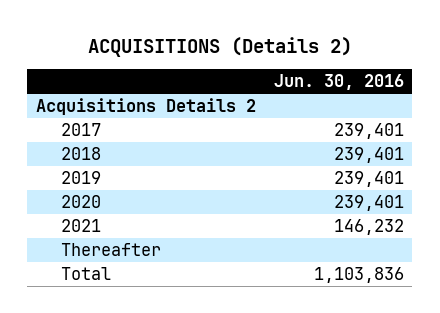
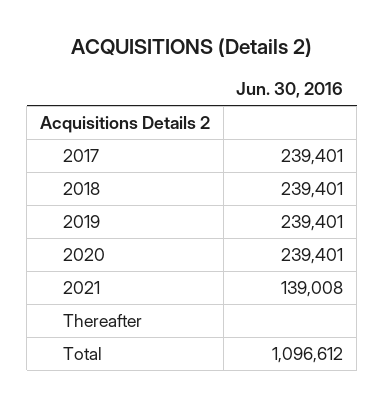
[333,219,404,236] 146,232 -> [281,281,344,298] 139,008
[313,267,404,284] 1,103,836 -> [272,347,344,364] 1,096,612

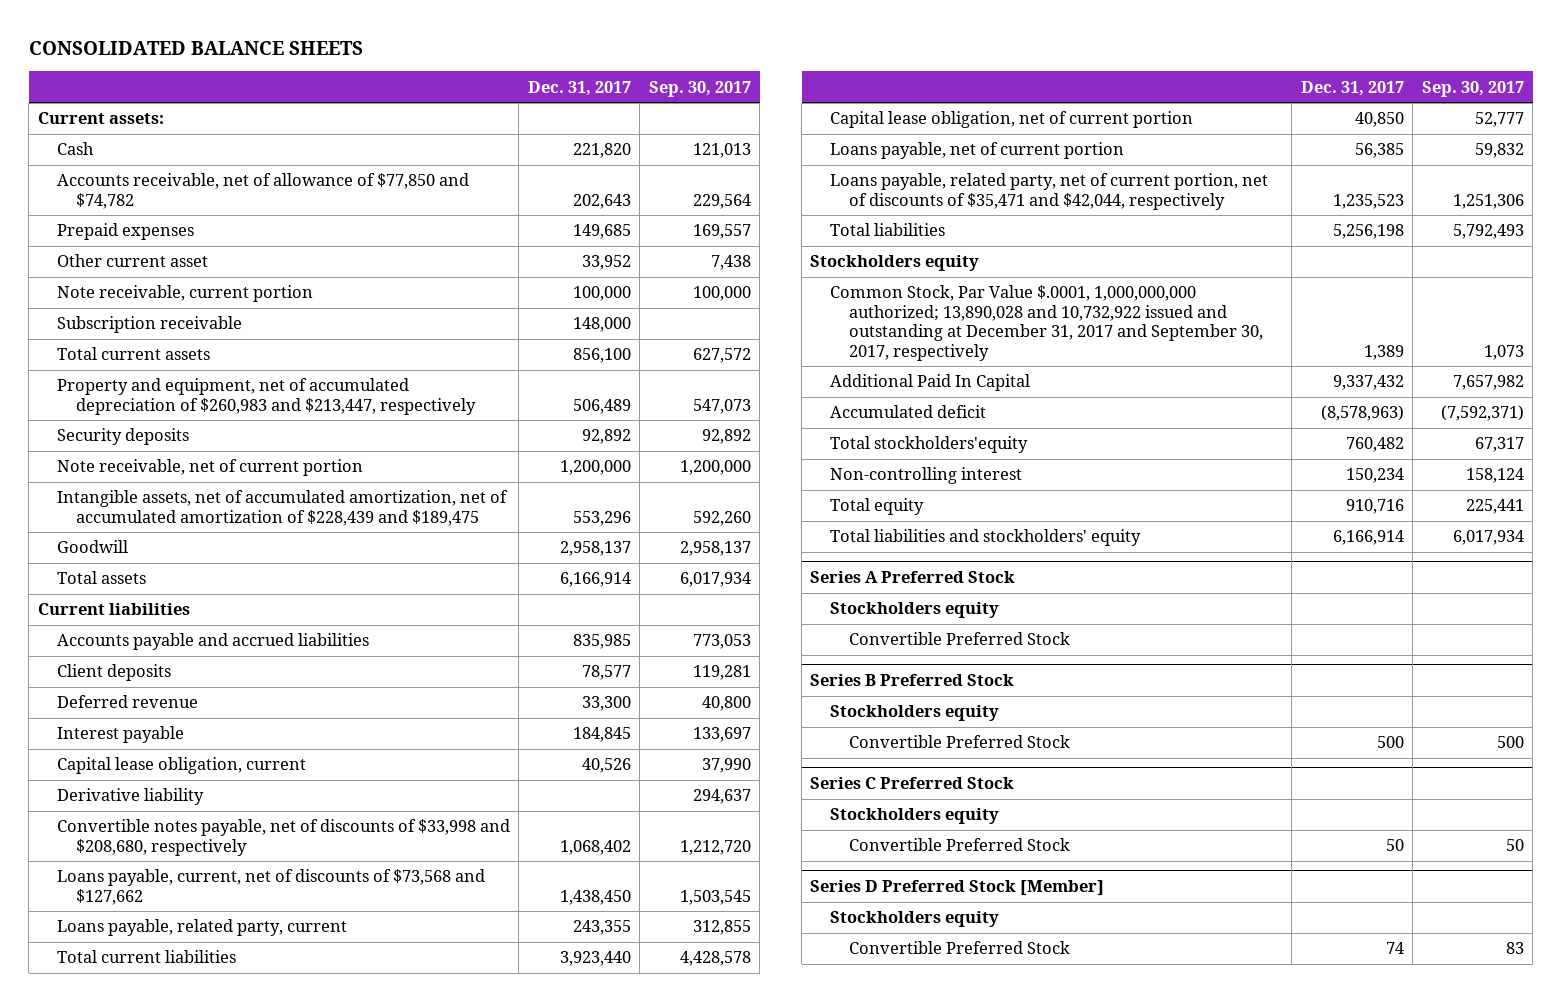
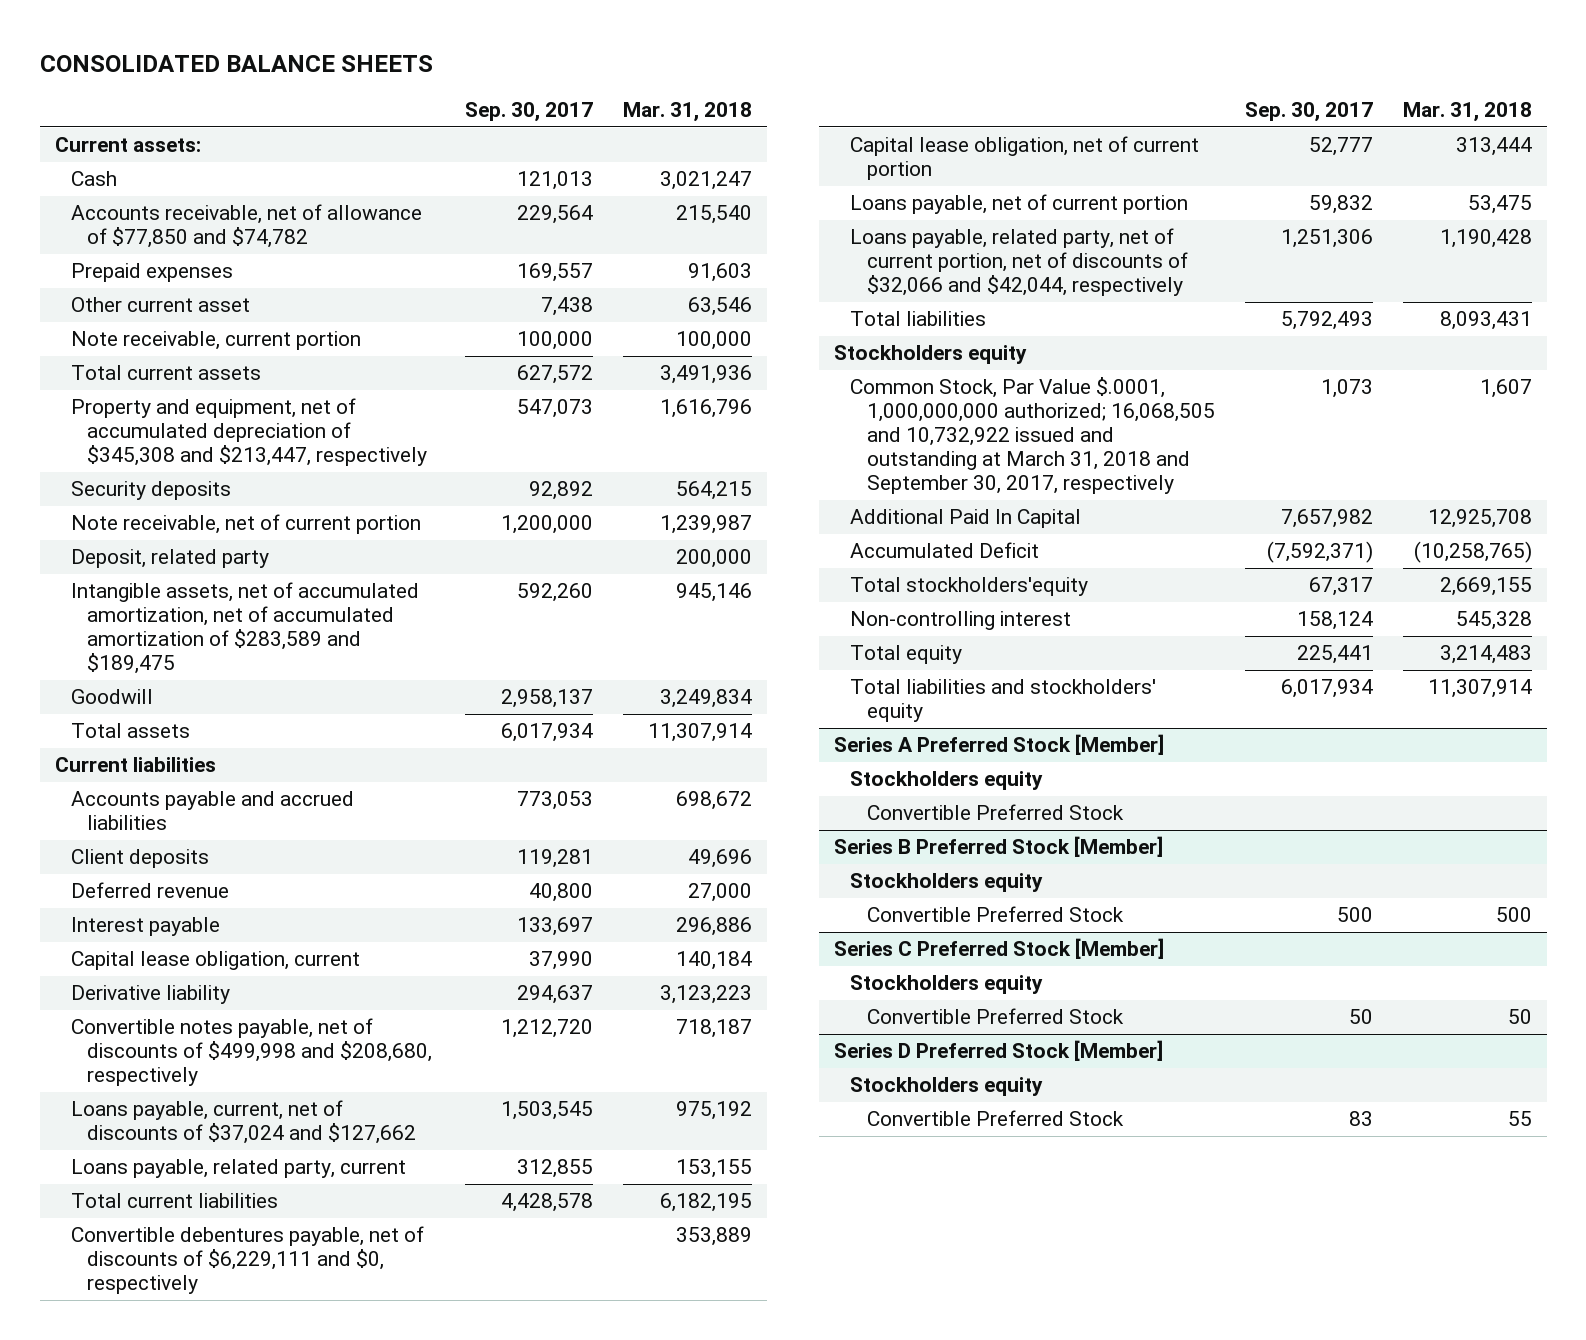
[527,80,631,96] Dec. 31, 2017 -> none
none -> [623,101,753,122] Mar. 31, 2018
[56,316,242,334] Subscription receivable -> none
[56,378,477,415] Property and equipment, net of accumulated depreciation of $260,983 and $213,447, respectively -> [70,398,428,467] Property and equipment, net of accumulated depreciation of $345,308 and $213,447, respectively
none -> [70,549,269,569] Deposit, related party
[56,490,508,526] Intangible assets, net of accumulated amortization, net of accumulated amortization of $228,439 and $189,475 -> [70,582,419,675] Intangible assets, net of accumulated amortization, net of accumulated amortization of $283,589 and $189,475
[56,819,510,856] Convertible notes payable, net of discounts of $33,998 and $208,680, respectively -> [70,1018,433,1087] Convertible notes payable, net of discounts of $499,998 and $208,680, respectively
[56,869,485,905] Loans payable, current, net of discounts of $73,568 and $127,662 -> [70,1100,417,1145] Loans payable, current, net of discounts of $37,024 and $127,662
none -> [70,1226,424,1295] Convertible debentures payable, net of discounts of $6,229,111 and $0, respectively
[829,173,1268,210] Loans payable, related party, net of current portion, net of discounts of $35,471 and $42,044, respectively -> [850,228,1188,297] Loans payable, related party, net of current portion, net of discounts of $32,066 and $42,044, respectively
[829,285,1263,361] Common Stock, Par Value $.0001, 1,000,000,000 authorized; 13,890,028 and 10,732,922 issued and outstanding at December 31, 2017 and September 30, 2017, respectively -> [850,377,1215,494] Common Stock, Par Value $.0001, 1,000,000,000 authorized; 16,068,505 and 10,732,922 issued and outstanding at March 31, 2018 and September 30, 2017, respectively
[829,405,986,419] Accumulated deficit -> [850,542,1040,559] Accumulated Deficit
[810,571,1016,584] Series A Preferred Stock -> [834,734,1165,756] Series A Preferred Stock [Member]
[810,674,1015,687] Series B Preferred Stock -> [834,836,1164,858] Series B Preferred Stock [Member]
[810,777,1015,790] Series C Preferred Stock -> [834,938,1165,960] Series C Preferred Stock [Member]

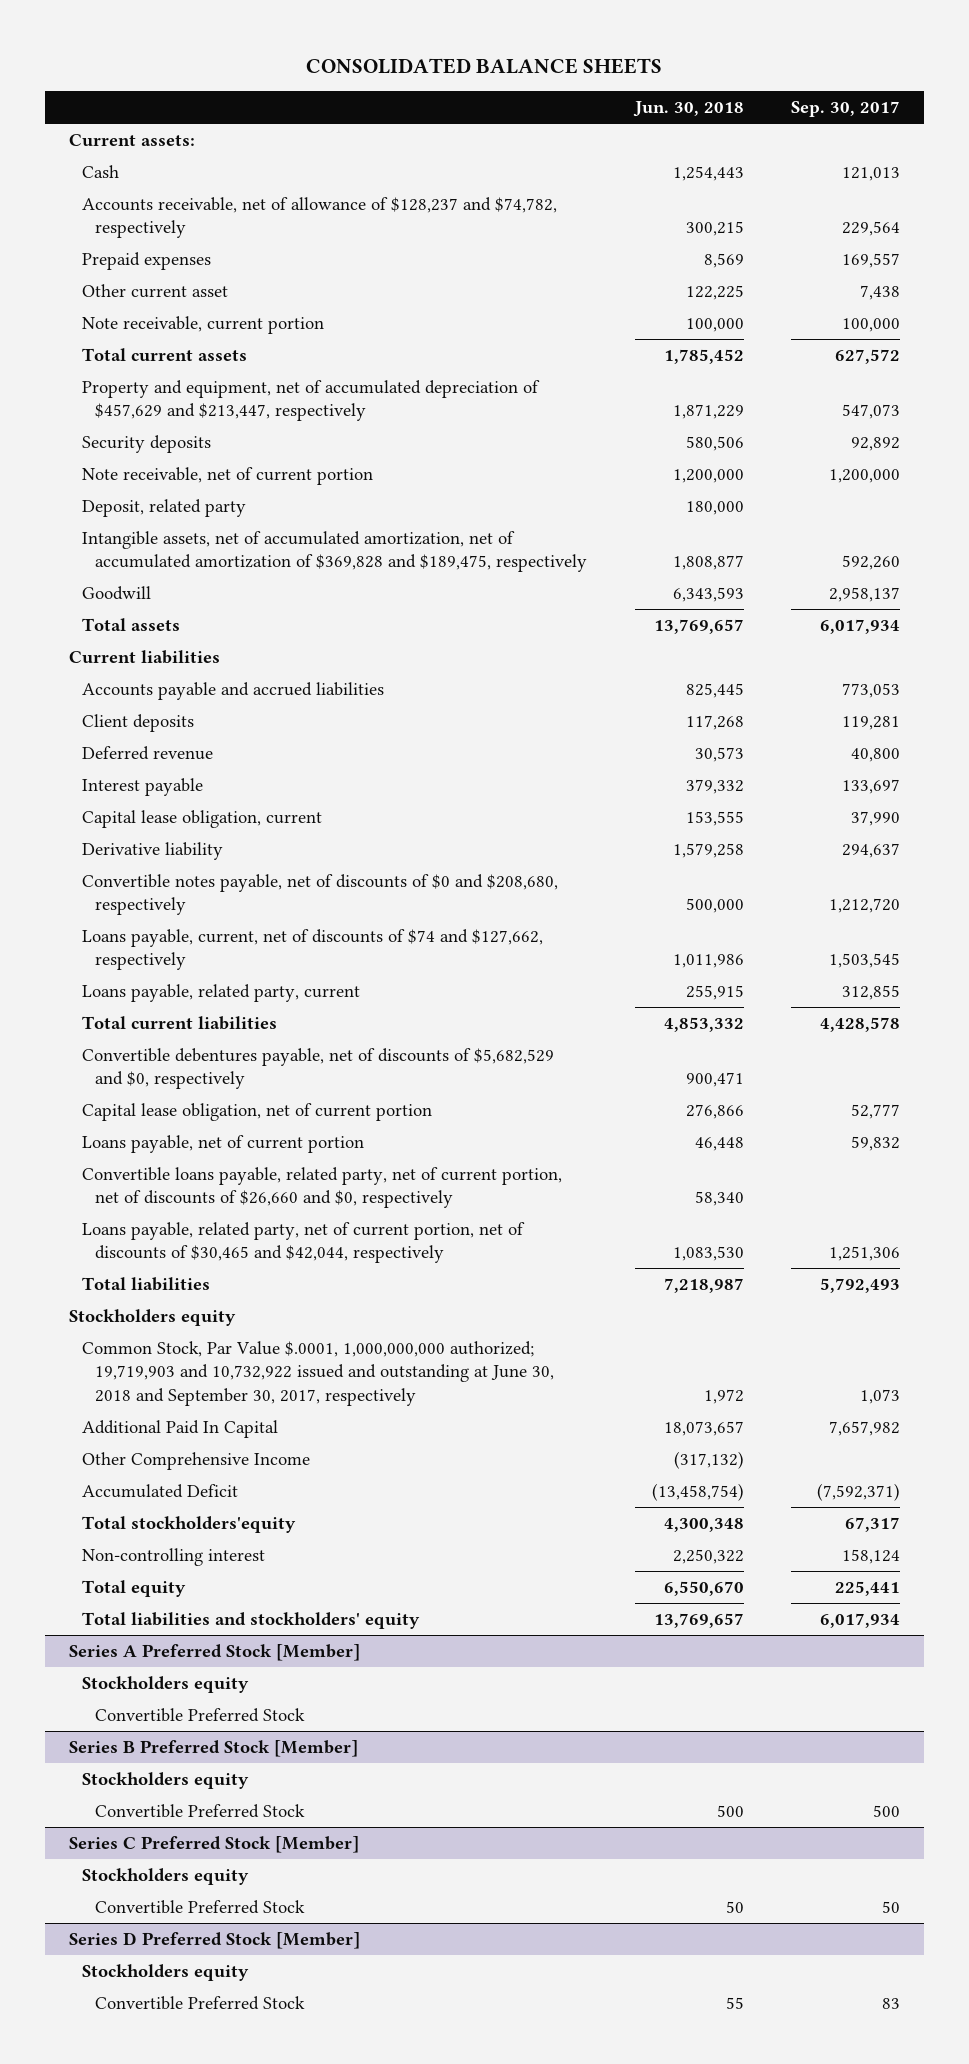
[623,101,753,122] Mar. 31, 2018 -> none
none -> [632,101,744,118] Jun. 30, 2018
[70,204,422,249] Accounts receivable, net of allowance of $77,850 and $74,782 -> [81,196,557,239] Accounts receivable, net of allowance of $128,237 and $74,782, respectively
[70,398,428,467] Property and equipment, net of accumulated depreciation of $345,308 and $213,447, respectively -> [81,379,540,422] Property and equipment, net of accumulated depreciation of $457,629 and $213,447, respectively
[70,582,419,675] Intangible assets, net of accumulated amortization, net of accumulated amortization of $283,589 and $189,475 -> [81,530,587,573] Intangible assets, net of accumulated amortization, net of accumulated amortization of $369,828 and $189,475, respectively
[70,1018,433,1087] Convertible notes payable, net of discounts of $499,998 and $208,680, respectively -> [81,873,558,916] Convertible notes payable, net of discounts of $0 and $208,680, respectively
[70,1100,417,1145] Loans payable, current, net of discounts of $37,024 and $127,662 -> [81,928,543,971] Loans payable, current, net of discounts of $74 and $127,662, respectively
[70,1226,424,1295] Convertible debentures payable, net of discounts of $6,229,111 and $0, respectively -> [81,1047,554,1090] Convertible debentures payable, net of discounts of $5,682,529 and $0, respectively
none -> [81,1166,562,1209] Convertible loans payable, related party, net of current portion, net of discounts of $26,660 and $0, respectively
[850,228,1188,297] Loans payable, related party, net of current portion, net of discounts of $32,066 and $42,044, respectively -> [81,1221,525,1264] Loans payable, related party, net of current portion, net of discounts of $30,465 and $42,044, respectively
[850,377,1215,494] Common Stock, Par Value $.0001, 1,000,000,000 authorized; 16,068,505 and 10,732,922 issued and outstanding at March 31, 2018 and September 30, 2017, respectively -> [81,1340,554,1406] Common Stock, Par Value $.0001, 1,000,000,000 authorized; 19,719,903 and 10,732,922 issued and outstanding at June 30, 2018 and September 30, 2017, respectively
none -> [81,1451,310,1470] Other Comprehensive Income

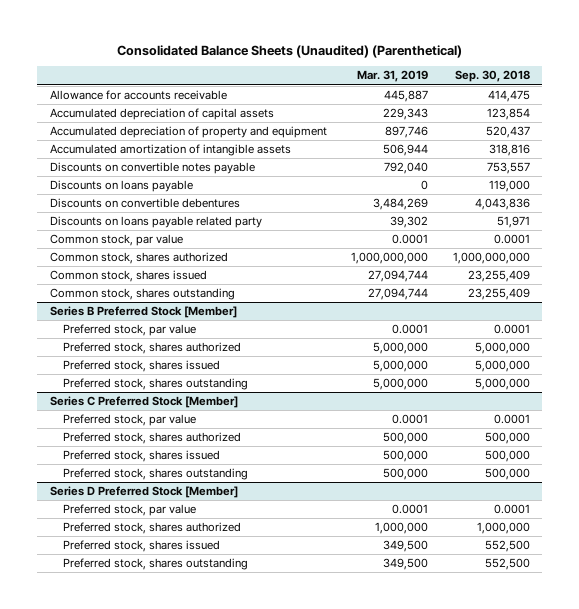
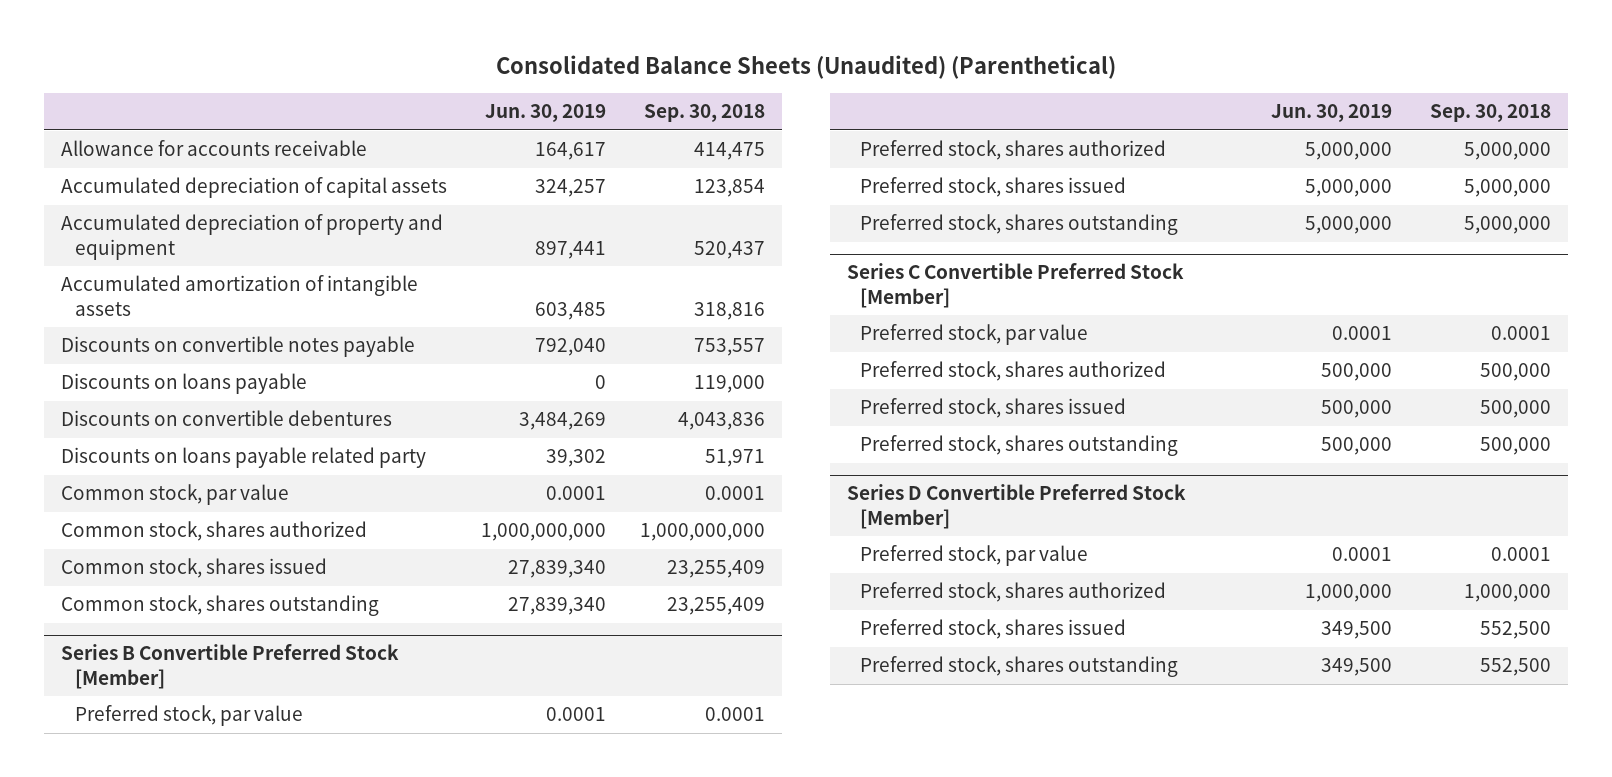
[357,70,429,83] Mar. 31, 2019 -> none
none -> [485,104,607,123] Jun. 30, 2019
[49,306,237,319] Series B Preferred Stock [Member] -> [61,644,400,689] Series B Convertible Preferred Stock [Member]
[49,396,238,409] Series C Preferred Stock [Member] -> [846,263,1184,308] Series C Convertible Preferred Stock [Member]
[49,486,238,499] Series D Preferred Stock [Member] -> [846,484,1186,529] Series D Convertible Preferred Stock [Member]

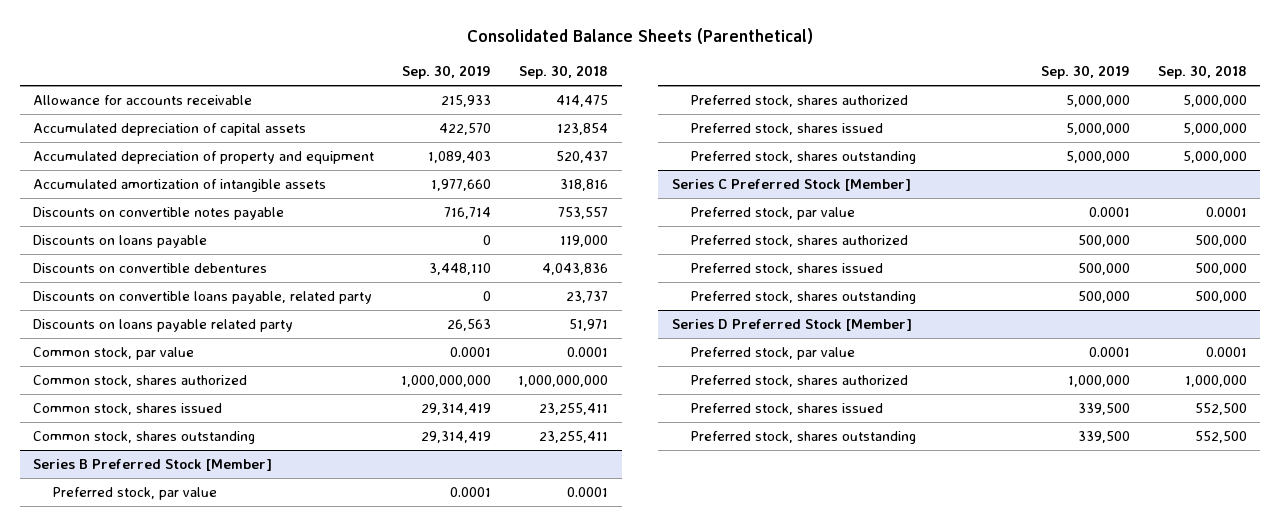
[495,54,1116,79] Consolidated Balance Sheets (Unaudited) (Parenthetical) -> [466,28,813,45] Consolidated Balance Sheets (Parenthetical)
[485,104,607,123] Jun. 30, 2019 -> none
none -> [402,65,492,80] Sep. 30, 2019
none -> [33,291,373,305] Discounts on convertible loans payable, related party
[667,560,766,579] 23,255,409 -> [539,403,609,416] 23,255,411
[667,597,766,616] 23,255,409 -> [539,431,609,444] 23,255,411
[61,644,400,689] Series B Convertible Preferred Stock [Member] -> [33,459,273,472] Series B Preferred Stock [Member]
[846,263,1184,308] Series C Convertible Preferred Stock [Member] -> [671,179,911,192] Series C Preferred Stock [Member]
[846,484,1186,529] Series D Convertible Preferred Stock [Member] -> [671,319,912,332] Series D Preferred Stock [Member]

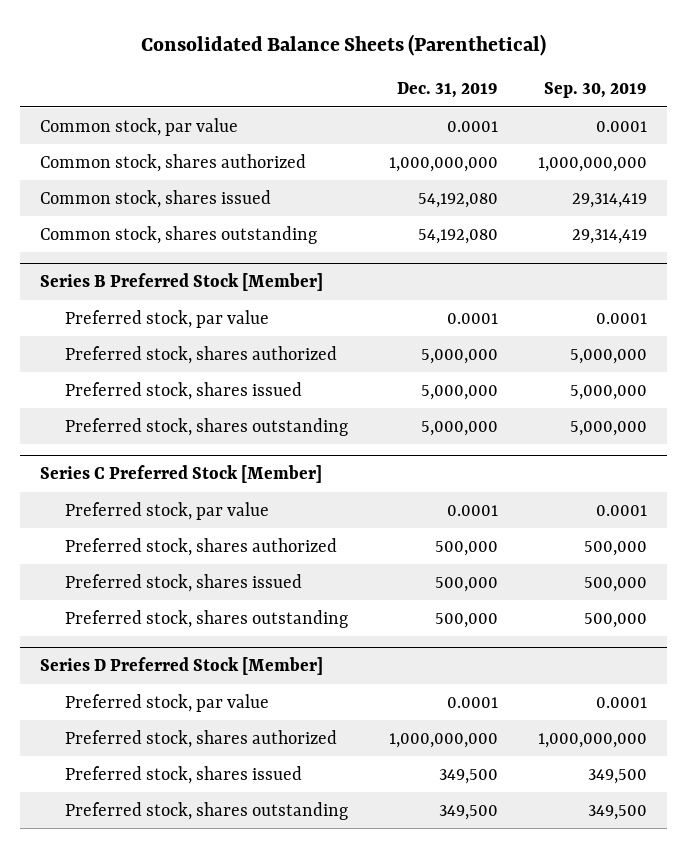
[519,65,609,80] Sep. 30, 2018 -> none
none -> [396,82,498,99] Dec. 31, 2019
[33,95,253,106] Allowance for accounts receivable -> none
[33,123,307,137] Accumulated depreciation of capital assets -> none
[33,151,375,165] Accumulated depreciation of property and equipment -> none
[33,179,327,193] Accumulated amortization of intangible assets -> none
[33,207,285,221] Discounts on convertible notes payable -> none
[33,235,208,249] Discounts on loans payable -> none
[33,263,268,274] Discounts on convertible debentures -> none
[33,291,373,305] Discounts on convertible loans payable, related party -> none
[33,319,294,333] Discounts on loans payable related party -> none
[1067,375,1130,388] 1,000,000 -> [537,732,647,748] 1,000,000,000
[1077,403,1130,416] 339,500 -> [587,768,647,784] 349,500
[1077,431,1130,444] 339,500 -> [587,804,647,820] 349,500

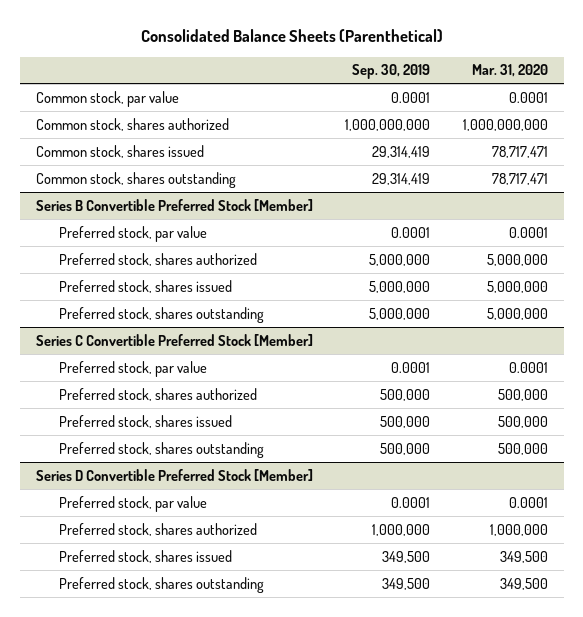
[396,82,498,99] Dec. 31, 2019 -> none
none -> [471,64,548,78] Mar. 31, 2020
[40,273,324,292] Series B Preferred Stock [Member] -> [35,198,313,211] Series B Convertible Preferred Stock [Member]
[40,465,323,484] Series C Preferred Stock [Member] -> [35,333,313,346] Series C Convertible Preferred Stock [Member]
[40,657,324,676] Series D Preferred Stock [Member] -> [35,468,313,481] Series D Convertible Preferred Stock [Member]
[537,732,647,748] 1,000,000,000 -> [372,523,431,536] 1,000,000

